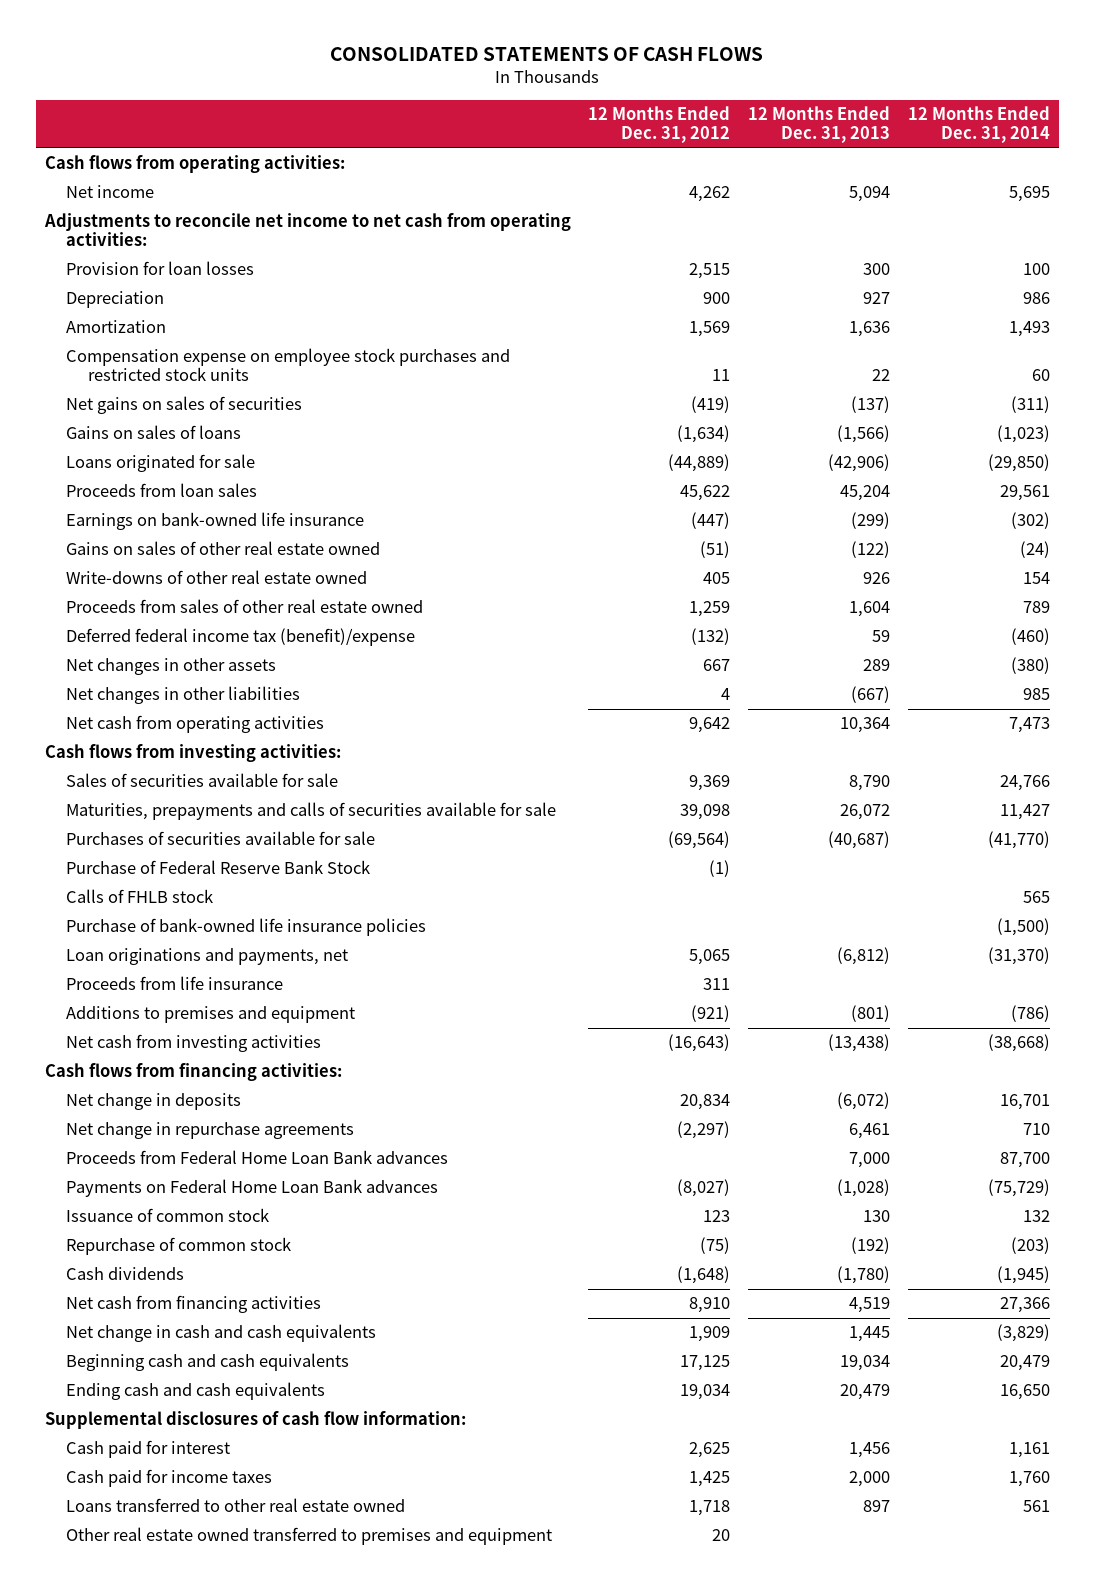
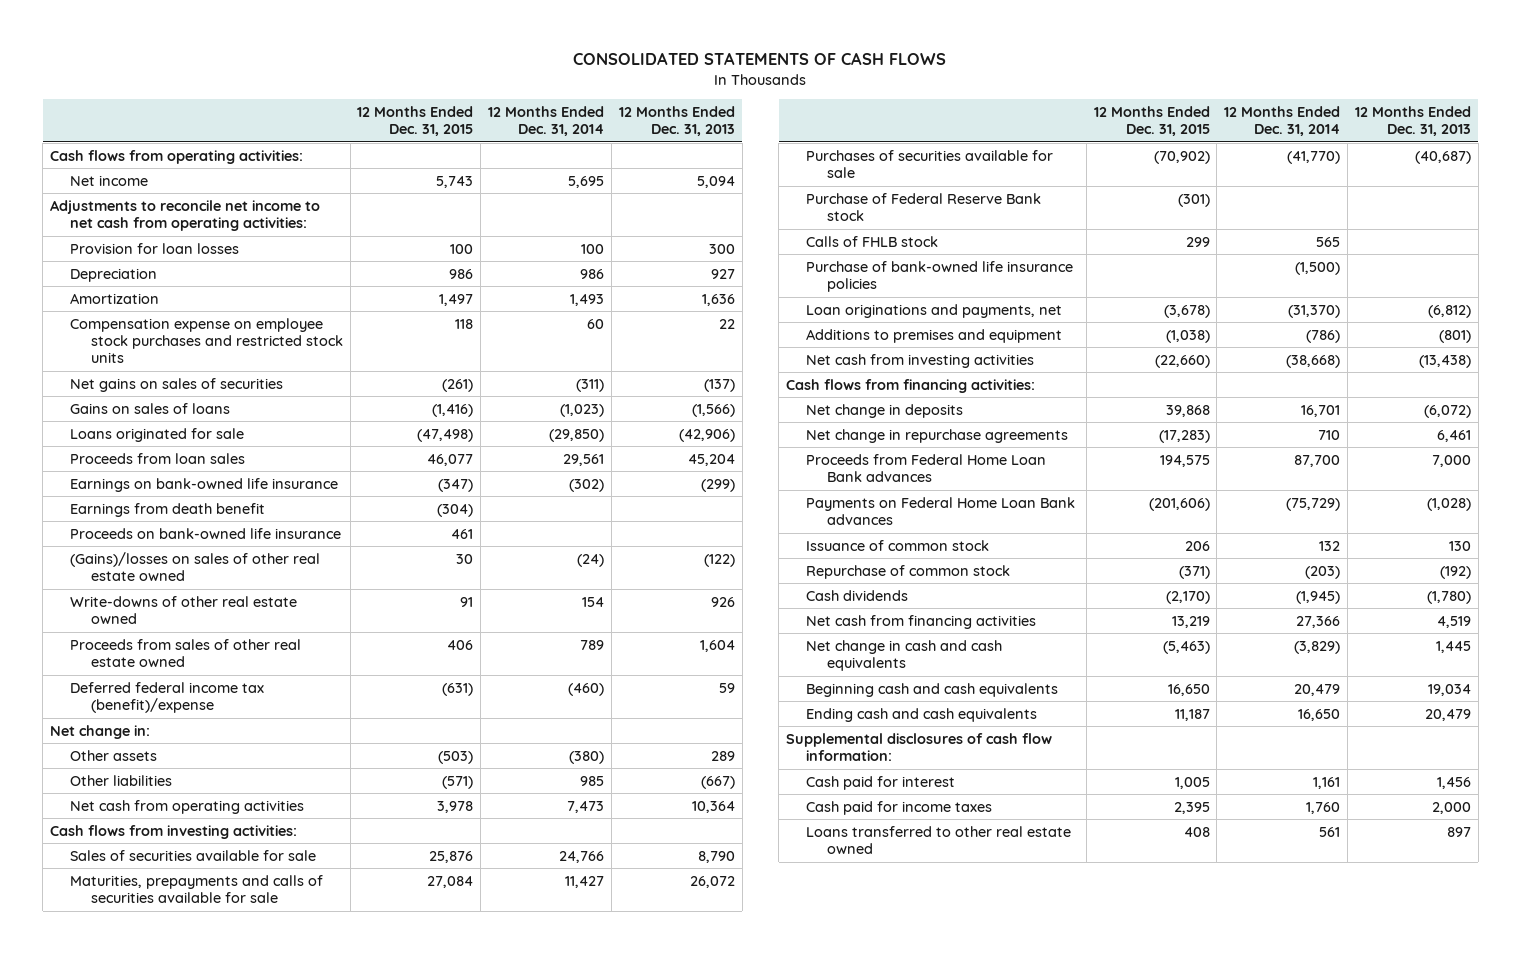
[588,106,731,144] 12 Months Ended Dec. 31, 2012 -> none
none -> [357,106,474,137] 12 Months Ended Dec. 31, 2015
none -> [70,502,266,517] Earnings from death benefit
none -> [70,527,342,539] Proceeds on bank-owned life insurance
[66,541,381,556] Gains on sales of other real estate owned -> [70,551,321,581] (Gains)/losses on sales of other real estate owned
none -> [49,724,150,739] Net change in:
[66,658,277,676] Net changes in other assets -> [70,749,158,761] Other assets
[66,686,301,705] Net changes in other liabilities -> [70,774,173,786] Other liabilities
[66,860,371,875] Purchase of Federal Reserve Bank Stock -> [806,192,1042,221] Purchase of Federal Reserve Bank stock
[66,976,284,991] Proceeds from life insurance -> none
[66,1527,553,1546] Other real estate owned transferred to premises and equipment -> none

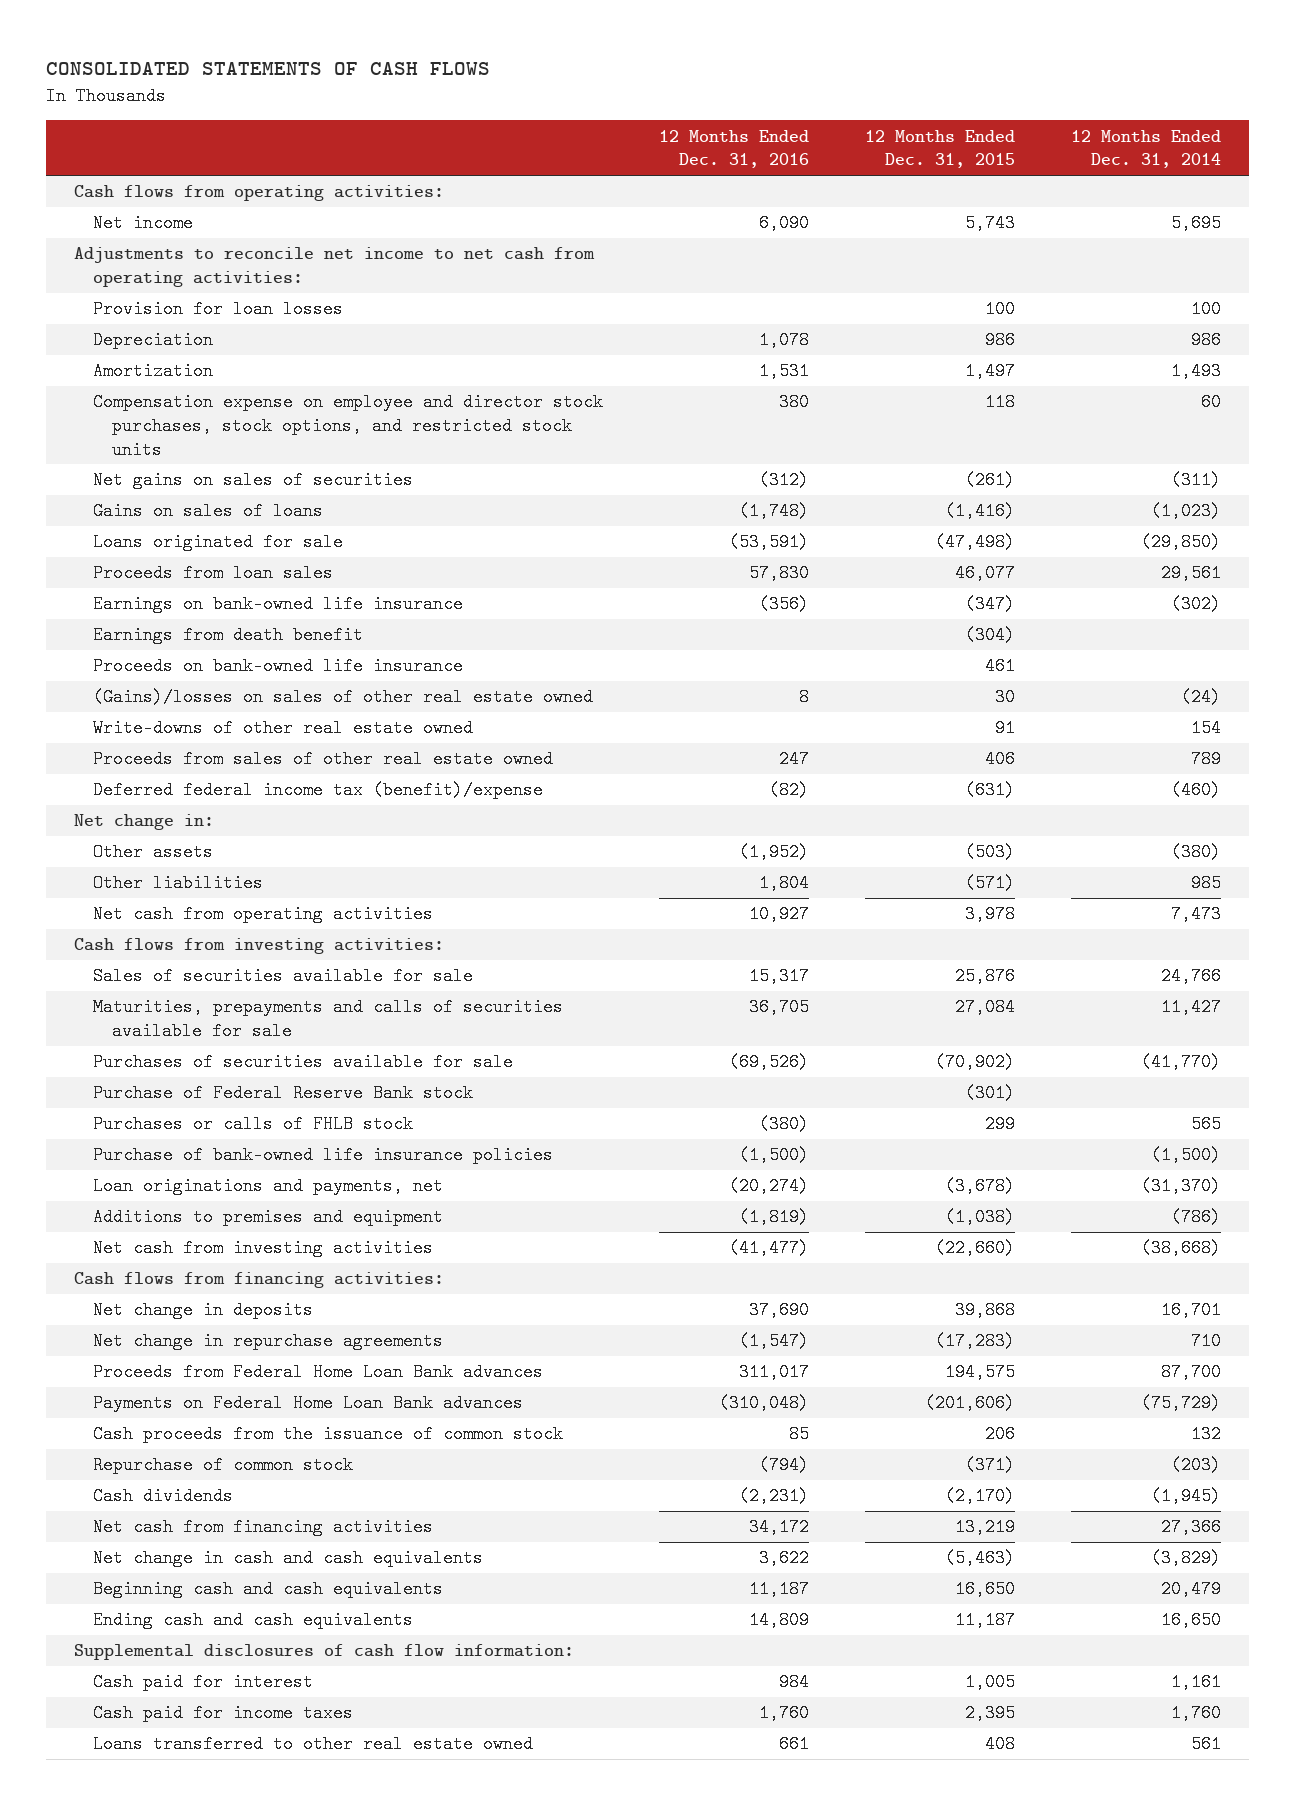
[618,106,735,137] 12 Months Ended Dec. 31, 2013 -> none
none -> [658,129,809,169] 12 Months Ended Dec. 31, 2016
[70,317,343,364] Compensation expense on employee stock purchases and restricted stock units -> [92,393,603,459] Compensation expense on employee and director stock purchases, stock options, and restricted stock units
[806,235,939,247] Calls of FHLB stock -> [92,1115,413,1134] Purchases or calls of FHLB stock
[806,539,990,551] Issuance of common stock -> [92,1425,563,1444] Cash proceeds from the issuance of common stock

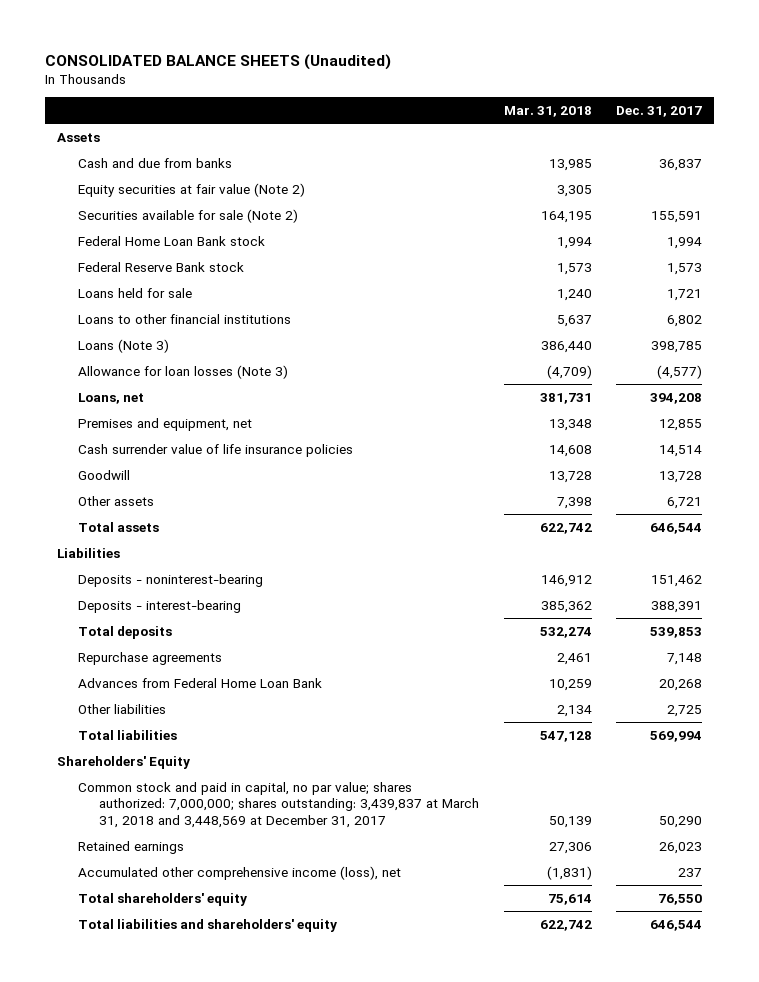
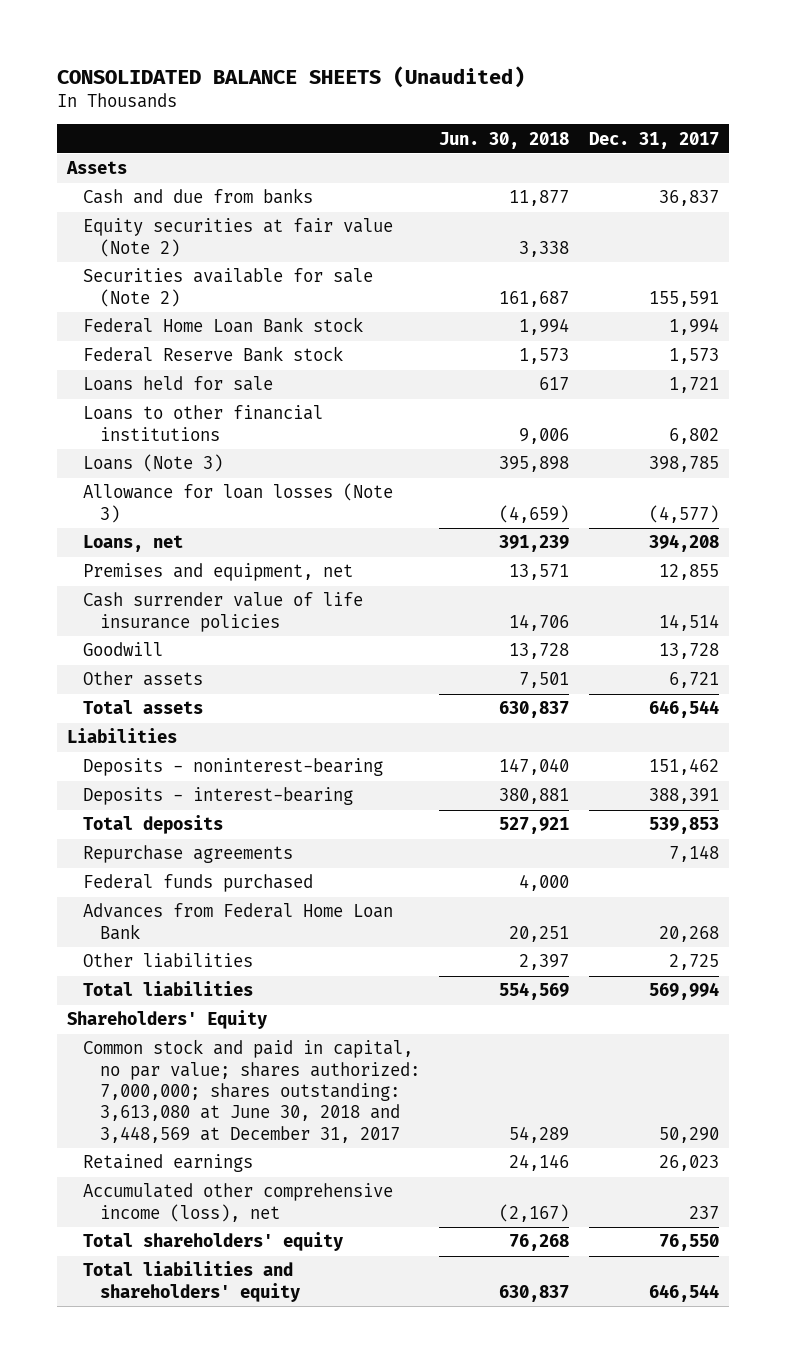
[503,105,592,117] Mar. 31, 2018 -> none
none -> [439,131,570,149] Jun. 30, 2018
none -> [83,874,314,893] Federal funds purchased
[78,781,480,828] Common stock and paid in capital, no par value; shares authorized: 7,000,000; shares outstanding: 3,439,837 at March 31, 2018 and 3,448,569 at December 31, 2017 -> [83,1039,420,1143] Common stock and paid in capital, no par value; shares authorized: 7,000,000; shares outstanding: 3,613,080 at June 30, 2018 and 3,448,569 at December 31, 2017

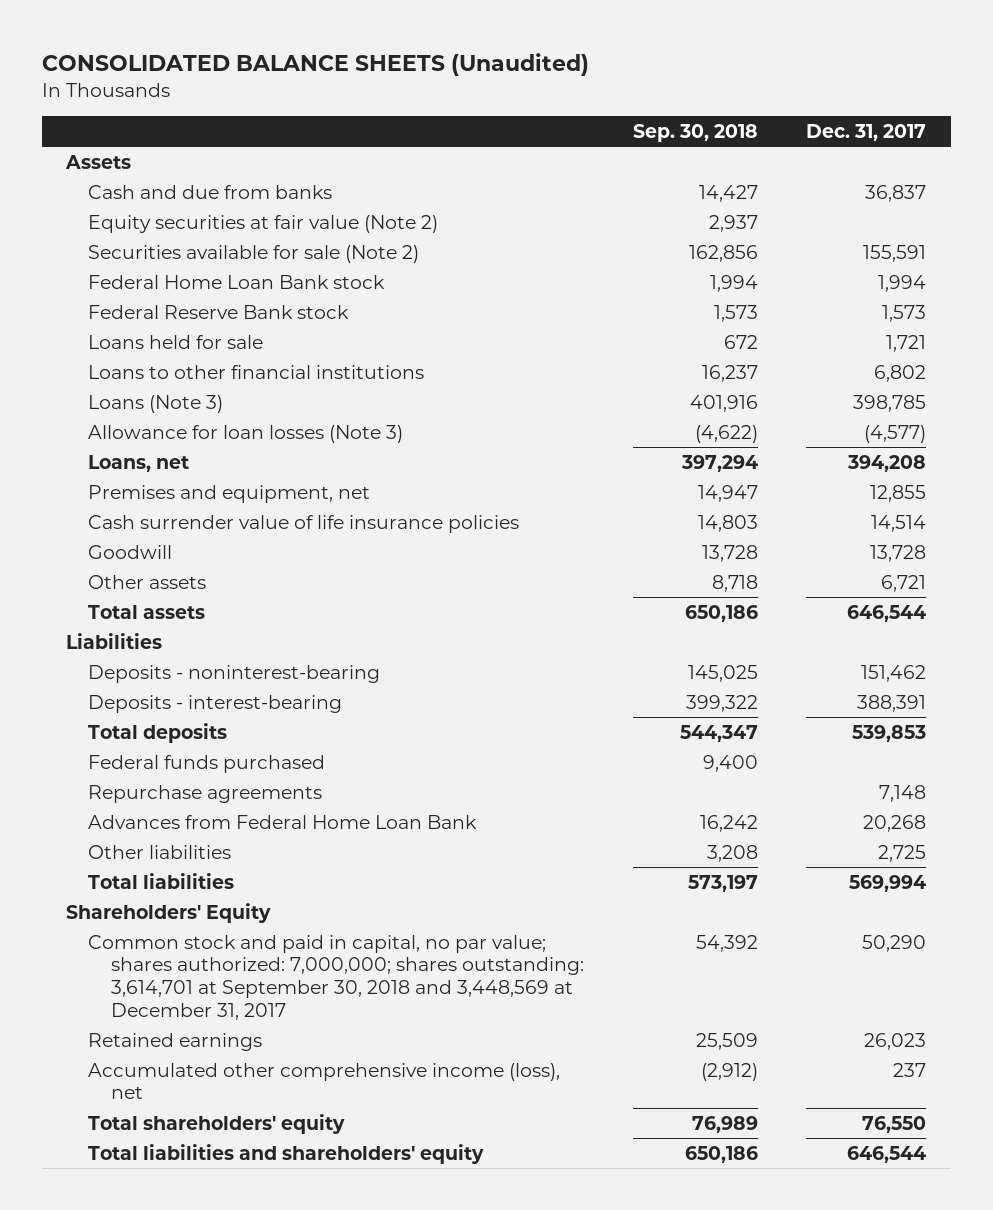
[439,131,570,149] Jun. 30, 2018 -> none
none -> [632,124,758,143] Sep. 30, 2018
[83,845,294,864] Repurchase agreements -> [88,784,323,803] Repurchase agreements
[83,1039,420,1143] Common stock and paid in capital, no par value; shares authorized: 7,000,000; shares outstanding: 3,613,080 at June 30, 2018 and 3,448,569 at December 31, 2017 -> [88,934,584,1021] Common stock and paid in capital, no par value; shares authorized: 7,000,000; shares outstanding: 3,614,701 at September 30, 2018 and 3,448,569 at December 31, 2017

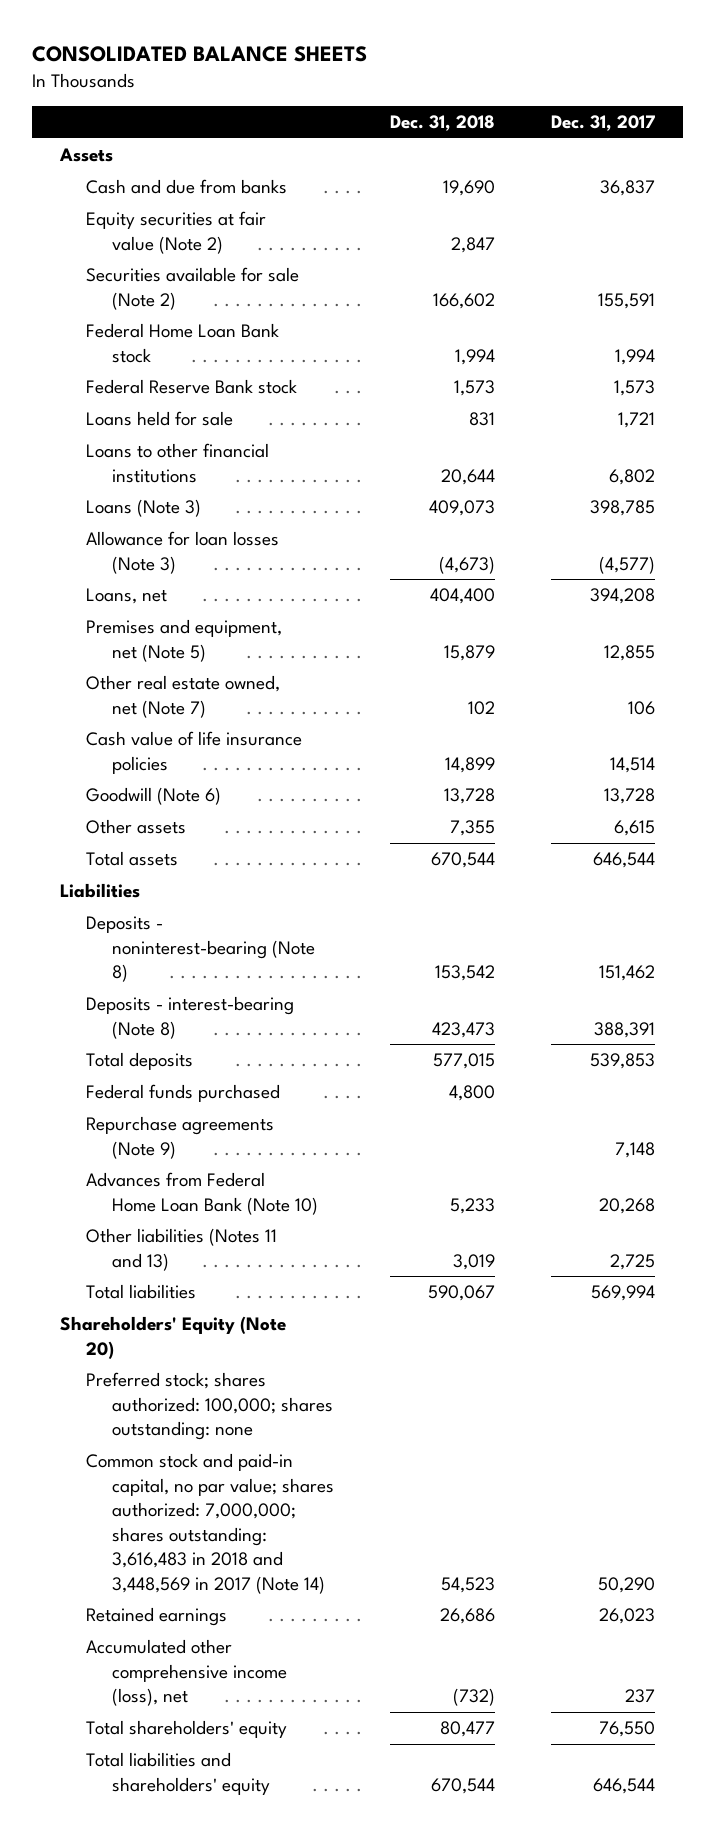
[41,53,589,77] CONSOLIDATED BALANCE SHEETS (Unaudited) -> [31,46,367,63] CONSOLIDATED BALANCE SHEETS
[632,124,758,143] Sep. 30, 2018 -> none
none -> [389,115,495,132] Dec. 31, 2018
[88,484,371,503] Premises and equipment, net -> [85,619,282,662] Premises and equipment, net (Note 5)
none -> [85,675,280,718] Other real estate owned, net (Note 7)
[88,514,520,533] Cash surrender value of life insurance policies -> [85,731,302,774] Cash value of life insurance policies
[88,544,173,559] Goodwill -> [85,787,221,806] Goodwill (Note 6)
[881,574,927,592] 6,721 -> [614,820,656,837] 6,615
[88,664,381,683] Deposits - noninterest-bearing -> [85,916,315,983] Deposits - noninterest-bearing (Note 8)
[88,694,343,713] Deposits - interest-bearing -> [85,996,294,1039] Deposits - interest-bearing (Note 8)
[88,784,323,803] Repurchase agreements -> [85,1116,274,1159] Repurchase agreements (Note 9)
[88,814,478,829] Advances from Federal Home Loan Bank -> [85,1172,318,1215] Advances from Federal Home Loan Bank (Note 10)
[88,844,232,859] Other liabilities -> [85,1228,277,1271] Other liabilities (Notes 11 and 13)
[66,902,272,923] Shareholders' Equity -> [60,1316,287,1359] Shareholders' Equity (Note 20)
none -> [85,1372,333,1441] Preferred stock; shares authorized: 100,000; shares outstanding: none
[88,934,584,1021] Common stock and paid in capital, no par value; shares authorized: 7,000,000; shares outstanding: 3,614,701 at September 30, 2018 and 3,448,569 at December 31, 2017 -> [85,1453,334,1594] Common stock and paid-in capital, no par value; shares authorized: 7,000,000; shares outstanding: 3,616,483 in 2018 and 3,448,569 in 2017 (Note 14)

